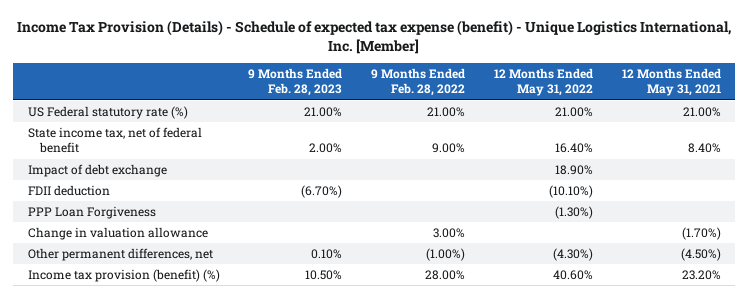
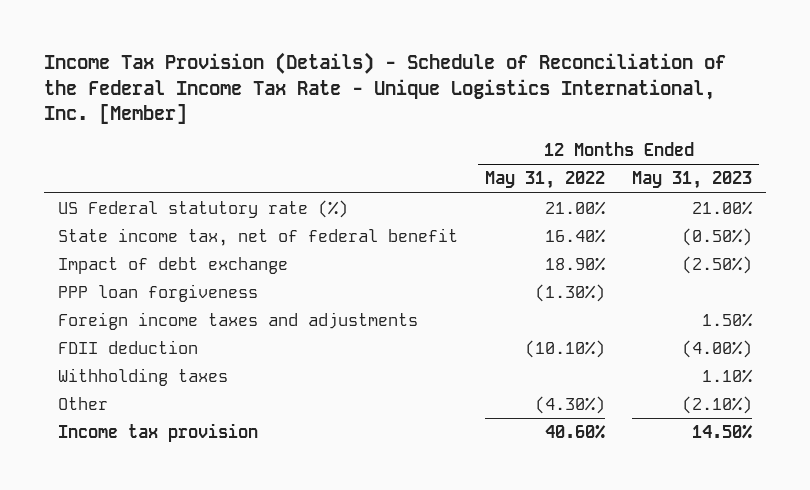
[17,20,732,54] Income Tax Provision (Details) - Schedule of expected tax expense (benefit) - Unique Logistics International, Inc. [Member] -> [43,52,726,124] Income Tax Provision (Details) - Schedule of Reconciliation of the Federal Income Tax Rate - Unique Logistics International, Inc. [Member]
[248,68,343,97] 9 Months Ended Feb. 28, 2023 -> none
[371,68,466,97] 9 Months Ended Feb. 28, 2022 -> none
[621,68,721,97] 12 Months Ended May 31, 2021 -> none
none -> [632,171,753,190] May 31, 2023
none -> [57,283,258,302] PPP loan forgiveness
none -> [57,311,418,330] Foreign income taxes and adjustments
[27,205,156,219] PPP Loan Forgiveness -> none
[27,226,208,240] Change in valuation allowance -> none
none -> [57,367,228,386] Withholding taxes
[27,247,213,261] Other permanent differences, net -> [57,396,108,410] Other
[27,268,220,282] Income tax provision (benefit) (%) -> [57,422,258,442] Income tax provision

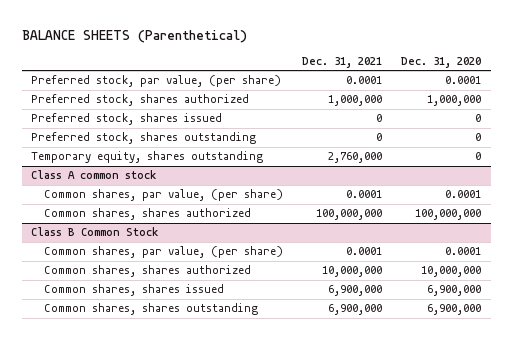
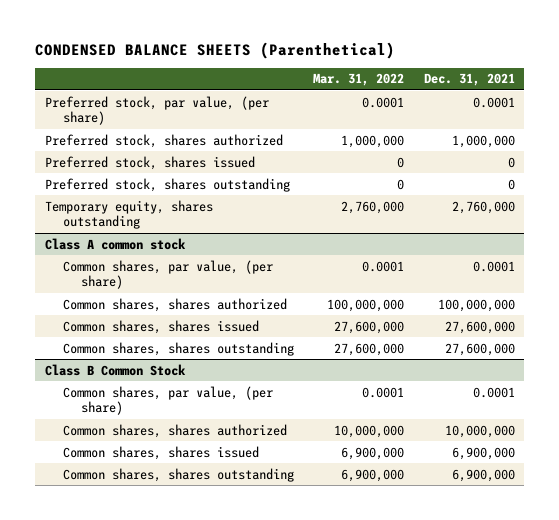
[21,29,247,43] BALANCE SHEETS (Parenthetical) -> [35,42,396,60] CONDENSED BALANCE SHEETS (Parenthetical)
[401,57,482,69] Dec. 31, 2020 -> none
none -> [313,73,405,87] Mar. 31, 2022
none -> [63,319,260,334] Common shares, shares issued
none -> [63,341,295,356] Common shares, shares outstanding

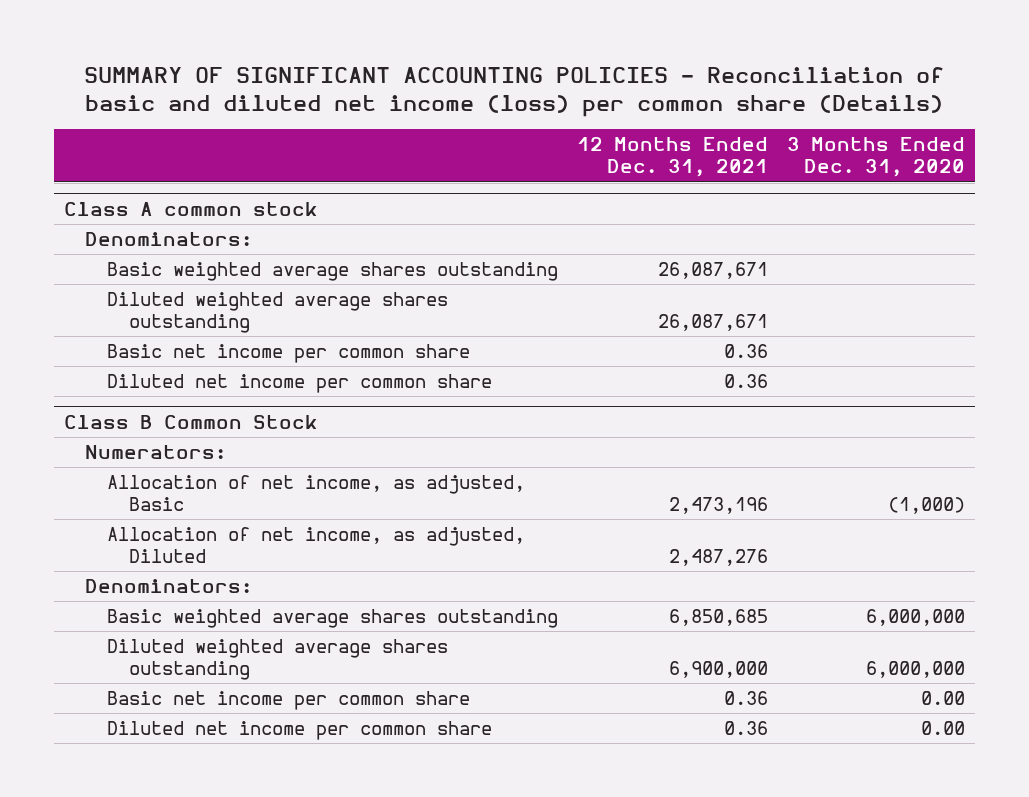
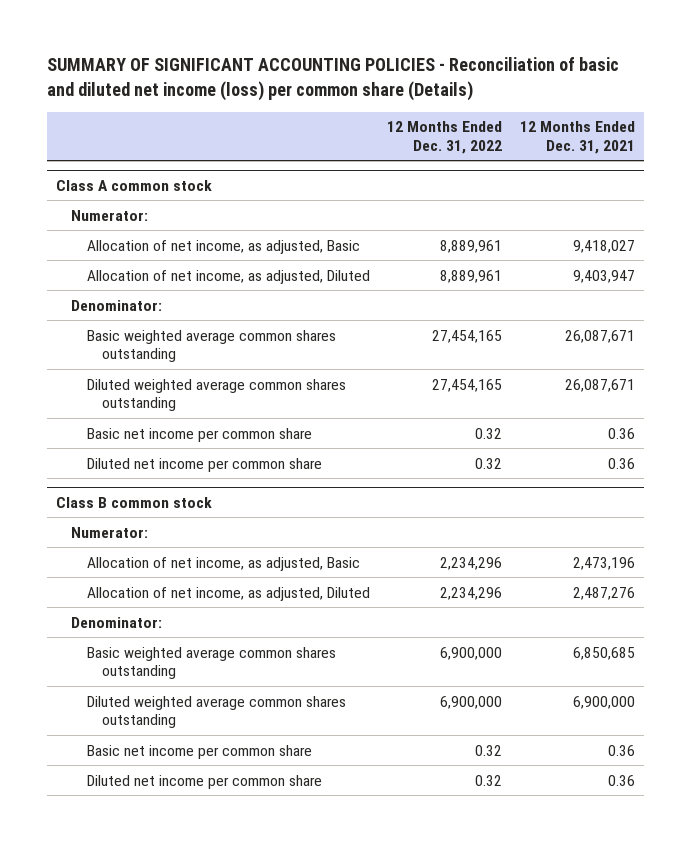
[787,137,966,178] 3 Months Ended Dec. 31, 2020 -> none
none -> [387,121,503,154] 12 Months Ended Dec. 31, 2022
none -> [71,209,149,221] Numerator:
none -> [86,239,360,254] Allocation of net income, as adjusted, Basic
none -> [86,269,370,284] Allocation of net income, as adjusted, Diluted
[85,232,253,247] Denominators: -> [71,299,163,311] Denominator:
[107,262,559,282] Basic weighted average shares outstanding -> [86,329,336,363] Basic weighted average common shares outstanding
[107,292,449,333] Diluted weighted average shares outstanding -> [86,378,346,412] Diluted weighted average common shares outstanding
[63,415,318,430] Class B Common Stock -> [55,496,212,508] Class B common stock
[85,445,227,460] Numerators: -> [71,526,149,538] Numerator:
[85,579,253,594] Denominators: -> [71,616,163,628] Denominator:
[107,609,559,629] Basic weighted average shares outstanding -> [86,646,336,680] Basic weighted average common shares outstanding
[107,639,449,680] Diluted weighted average shares outstanding -> [86,695,346,729] Diluted weighted average common shares outstanding

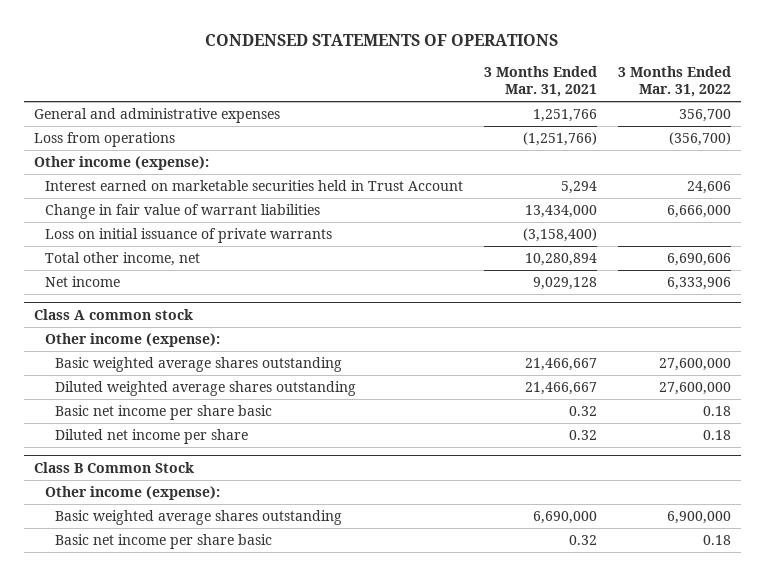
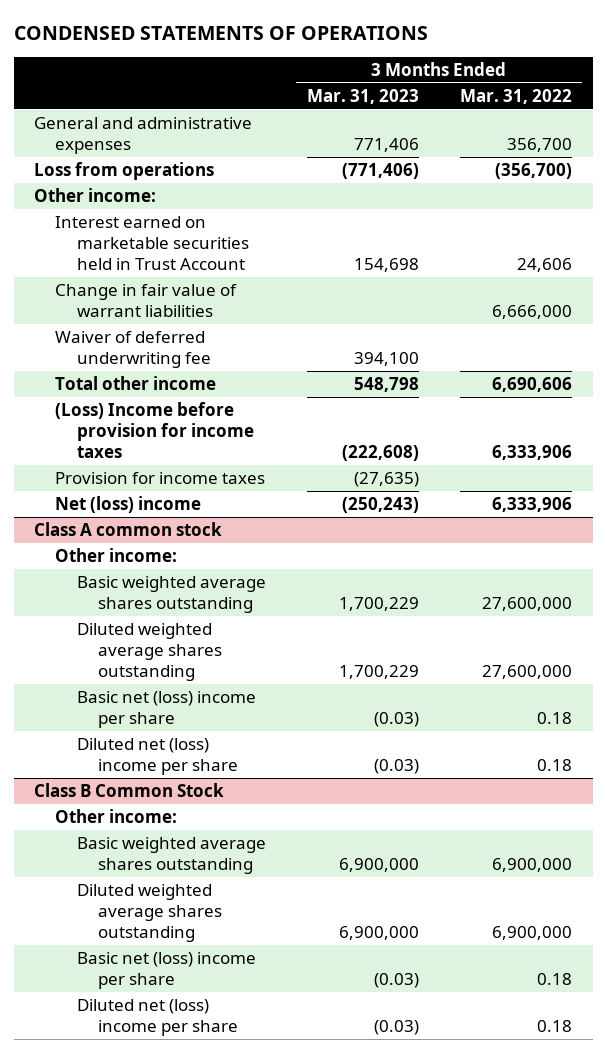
[483,65,597,97] 3 Months Ended Mar. 31, 2021 -> none
none -> [306,88,419,104] Mar. 31, 2023
[34,156,210,171] Other income (expense): -> [34,188,157,203] Other income:
[44,228,332,244] Loss on initial issuance of private warrants -> none
none -> [55,331,211,369] Waiver of deferred underwriting fee
[44,252,200,267] Total other income, net -> [55,376,217,391] Total other income
none -> [55,402,254,458] (Loss) Income before provision for income taxes
none -> [55,472,266,485] Provision for income taxes
[44,276,120,288] Net income -> [55,496,202,514] Net (loss) income
[44,333,220,348] Other income (expense): -> [55,548,178,563] Other income:
[55,405,273,421] Basic net income per share basic -> [76,691,256,729] Basic net (loss) income per share
[55,429,249,445] Diluted net income per share -> [76,738,238,776] Diluted net (loss) income per share
[44,486,220,501] Other income (expense): -> [55,809,178,824] Other income:
none -> [76,884,222,942] Diluted weighted average shares outstanding
[55,534,273,550] Basic net income per share basic -> [76,952,256,990] Basic net (loss) income per share
none -> [76,999,238,1037] Diluted net (loss) income per share

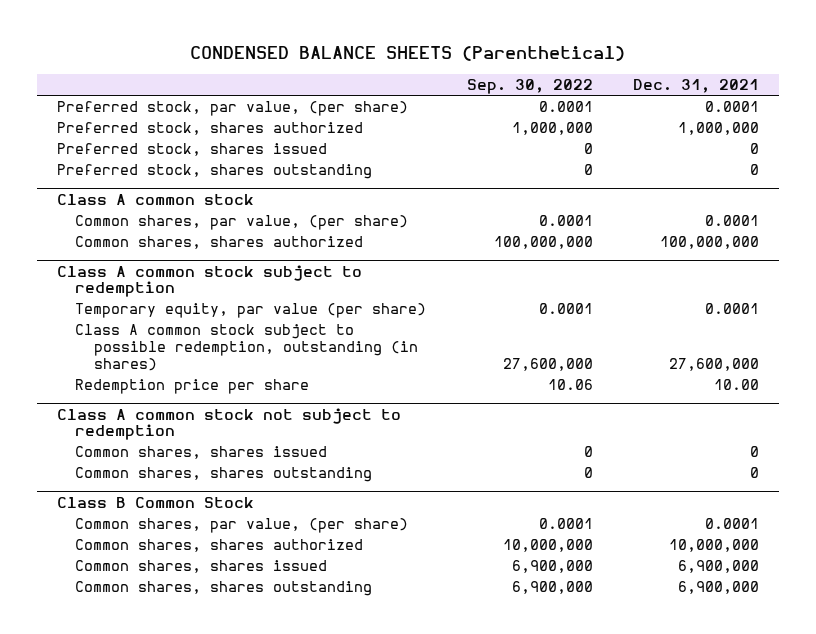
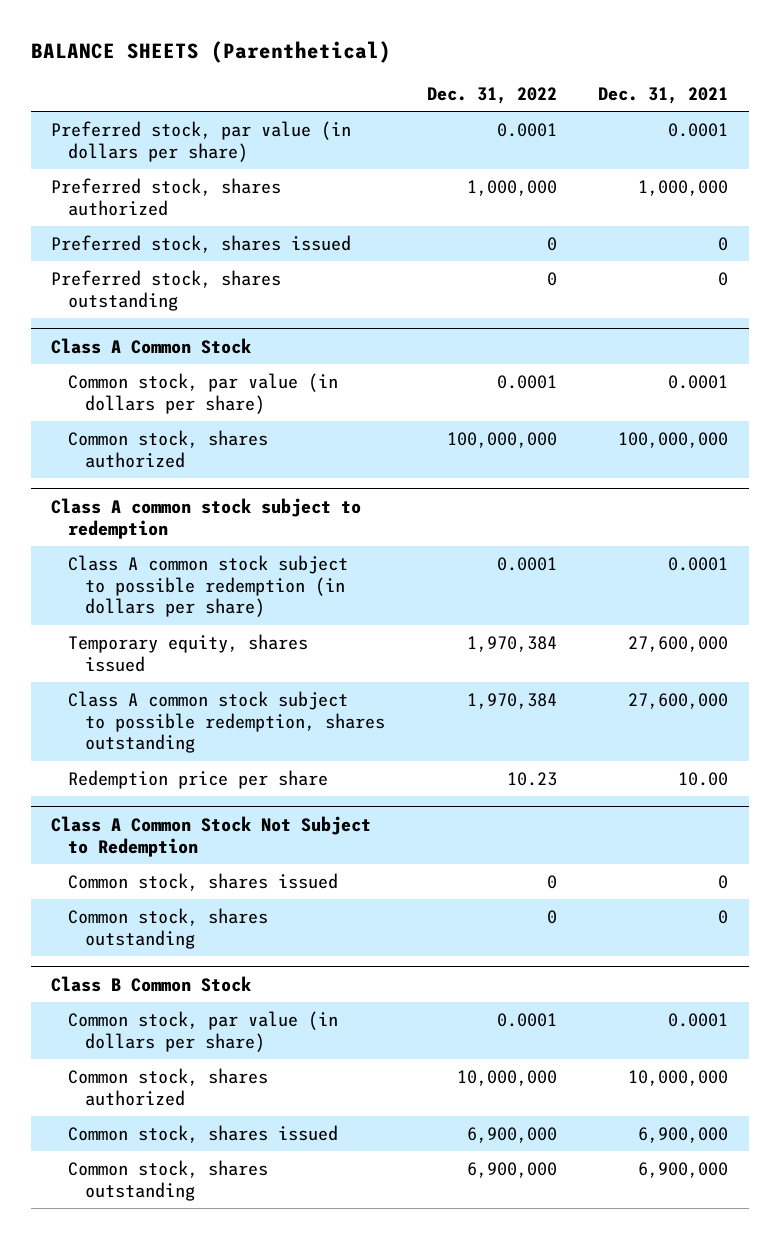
[189,46,625,62] CONDENSED BALANCE SHEETS (Parenthetical) -> [30,41,391,64] BALANCE SHEETS (Parenthetical)
[466,78,593,94] Sep. 30, 2022 -> none
none -> [426,87,557,105] Dec. 31, 2022
[56,101,408,117] Preferred stock, par value, (per share) -> [51,120,352,162] Preferred stock, par value (in dollars per share)
[56,193,254,205] Class A common stock -> [51,337,252,354] Class A Common Stock
[75,215,409,231] Common shares, par value, (per share) -> [68,372,339,414] Common stock, par value (in dollars per share)
[75,236,364,250] Common shares, shares authorized -> [68,429,269,468] Common stock, shares authorized
[75,303,427,319] Temporary equity, par value (per share) -> [68,554,349,618] Class A common stock subject to possible redemption (in dollars per share)
none -> [68,633,309,672] Temporary equity, shares issued
[75,324,419,371] Class A common stock subject to possible redemption, outstanding (in shares) -> [68,690,385,754] Class A common stock subject to possible redemption, shares outstanding
[56,407,401,441] Class A common stock not subject to redemption -> [51,815,372,857] Class A Common Stock Not Subject to Redemption
[75,446,328,460] Common shares, shares issued -> [68,872,339,891] Common stock, shares issued
[75,467,373,483] Common shares, shares outstanding -> [68,907,269,949] Common stock, shares outstanding
[75,518,409,534] Common shares, par value, (per share) -> [68,1010,339,1052] Common stock, par value (in dollars per share)
[75,539,364,553] Common shares, shares authorized -> [68,1067,269,1106] Common stock, shares authorized
[75,560,328,574] Common shares, shares issued -> [68,1124,339,1143] Common stock, shares issued
[75,581,373,597] Common shares, shares outstanding -> [68,1159,269,1201] Common stock, shares outstanding

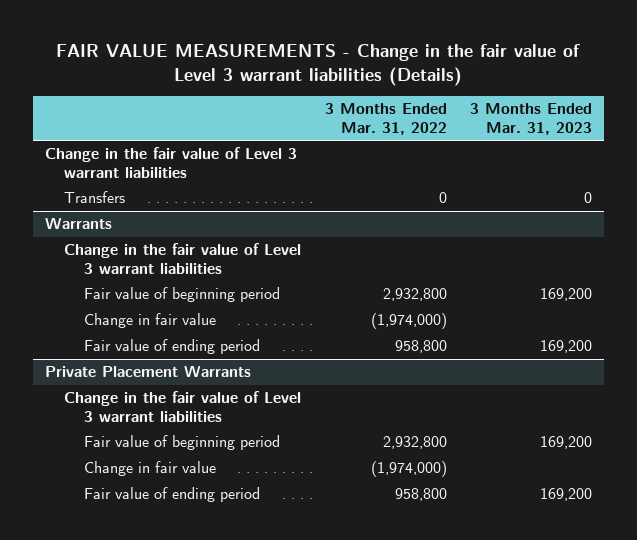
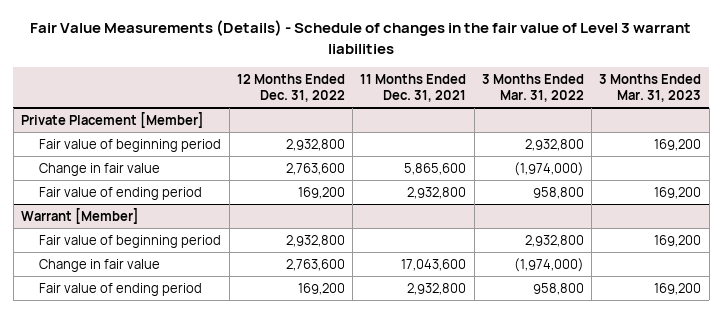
[56,43,581,86] FAIR VALUE MEASUREMENTS - Change in the fair value of Level 3 warrant liabilities (Details) -> [30,20,692,54] Fair Value Measurements (Details) - Schedule of changes in the fair value of Level 3 warrant liabilities
none -> [236,73,345,102] 12 Months Ended Dec. 31, 2022
none -> [360,73,467,102] 11 Months Ended Dec. 31, 2021
[44,147,297,178] Change in the fair value of Level 3 warrant liabilities -> none
[64,191,126,204] Transfers -> none
[44,218,112,230] Warrants -> none
[64,243,302,274] Change in the fair value of Level 3 warrant liabilities -> none
none -> [21,111,205,128] Private Placement [Member]
[44,366,251,378] Private Placement Warrants -> none
[64,391,302,422] Change in the fair value of Level 3 warrant liabilities -> none
none -> [21,207,140,224] Warrant [Member]

